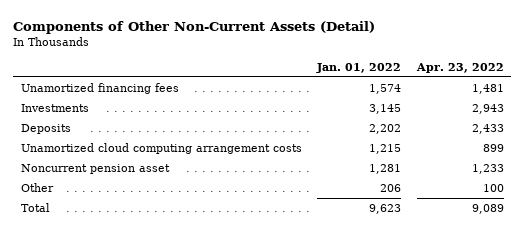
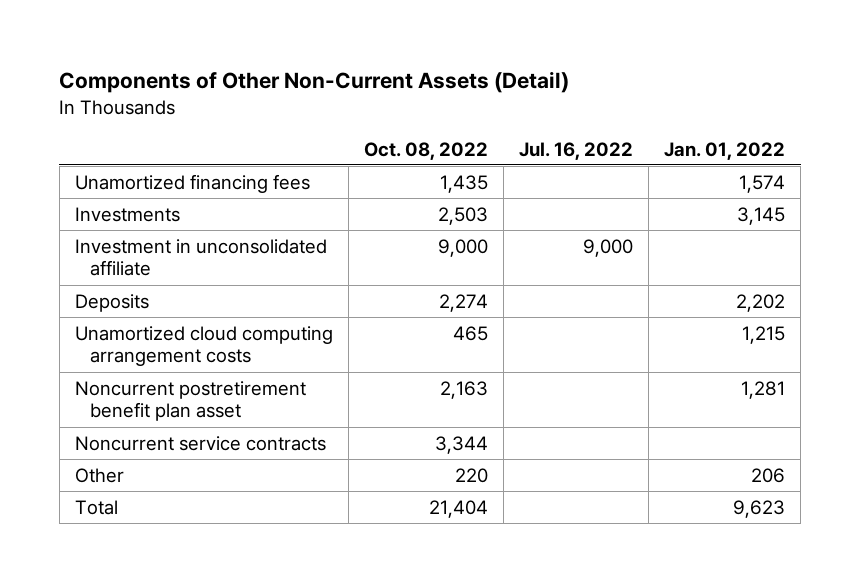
[415,63,504,74] Apr. 23, 2022 -> none
none -> [363,141,488,160] Oct. 08, 2022
none -> [519,141,634,160] Jul. 16, 2022
none -> [74,238,327,277] Investment in unconsolidated affiliate
[20,163,170,174] Noncurrent pension asset -> [74,380,306,422] Noncurrent postretirement benefit plan asset
none -> [74,435,326,451] Noncurrent service contracts

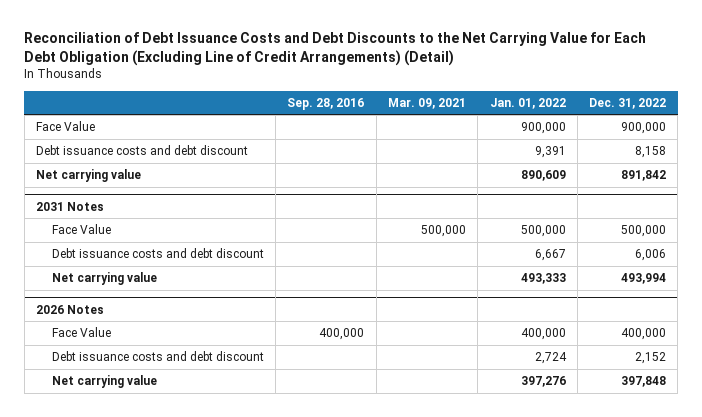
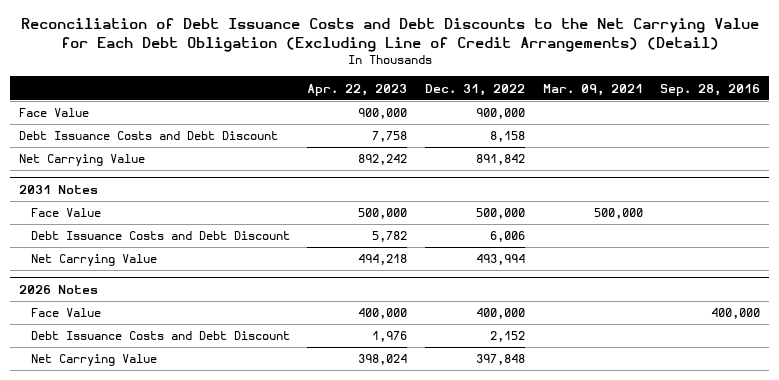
[489,97,566,109] Jan. 01, 2022 -> none
none -> [307,83,408,96] Apr. 22, 2023
[35,145,248,156] Debt issuance costs and debt discount -> [19,131,279,141] Debt Issuance Costs and Debt Discount
[35,169,141,183] Net carrying value -> [19,154,146,167] Net Carrying Value
[51,248,264,259] Debt issuance costs and debt discount -> [30,231,290,241] Debt Issuance Costs and Debt Discount
[51,272,157,286] Net carrying value -> [30,254,157,267] Net Carrying Value
[51,351,264,362] Debt issuance costs and debt discount -> [30,331,290,341] Debt Issuance Costs and Debt Discount
[51,375,157,389] Net carrying value -> [30,354,157,367] Net Carrying Value

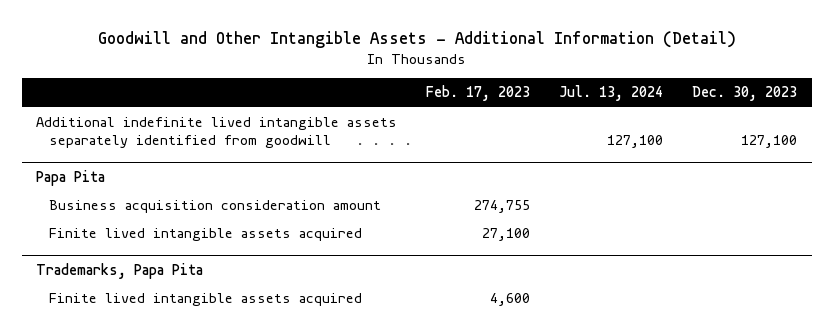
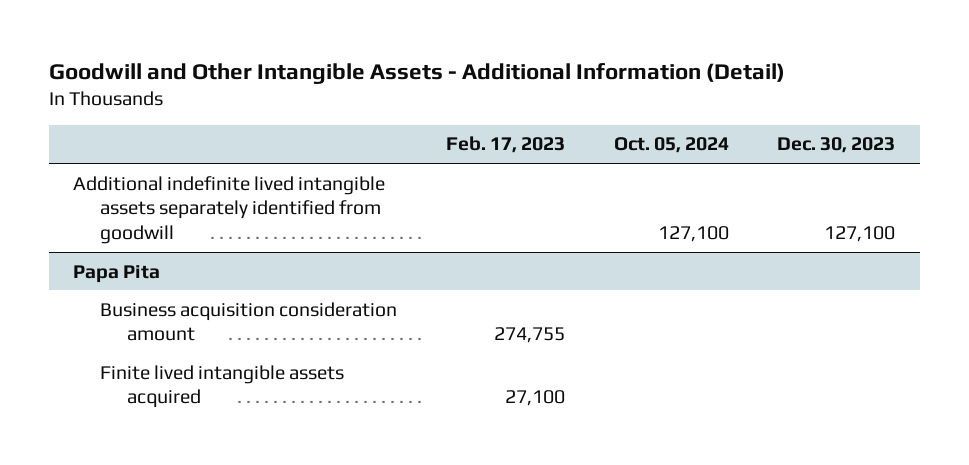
[559,85,664,102] Jul. 13, 2024 -> none
none -> [613,137,729,154] Oct. 05, 2024
[36,263,204,280] Trademarks, Papa Pita -> none
[48,293,362,307] Finite lived intangible assets acquired -> none

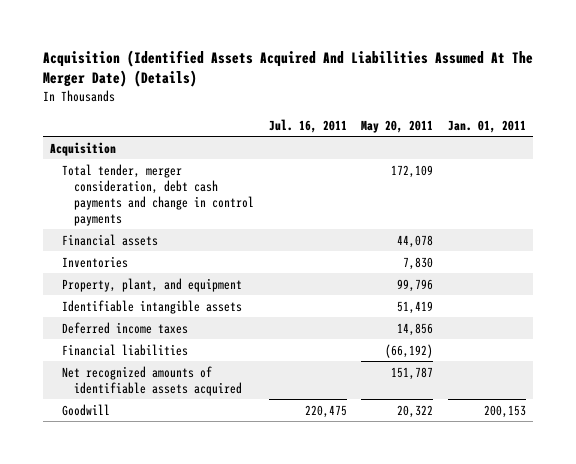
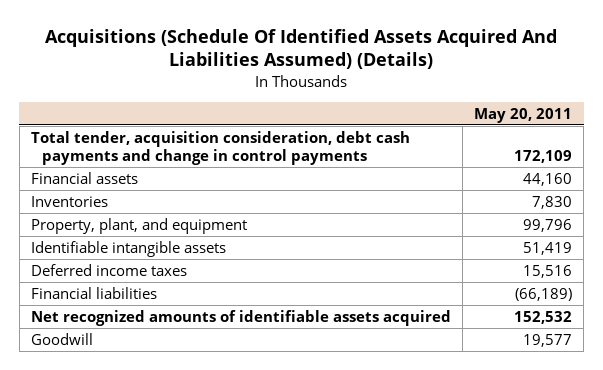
[42,50,533,88] Acquisition (Identified Assets Acquired And Liabilities Assumed At The Merger Date) (Details) -> [45,28,558,70] Acquisitions (Schedule Of Identified Assets Acquired And Liabilities Assumed) (Details)
[268,118,347,133] Jul. 16, 2011 -> none
[447,119,526,133] Jan. 01, 2011 -> none
[50,141,117,156] Acquisition -> none
[62,163,255,226] Total tender, merger consideration, debt cash payments and change in control payments -> [30,130,410,165] Total tender, acquisition consideration, debt cash payments and change in control payments
[397,234,434,248] 44,078 -> [522,172,572,186] 44,160
[397,322,434,336] 14,856 -> [522,264,572,278] 15,516
[385,343,434,358] (66,192) -> [514,287,572,301] (66,189)
[391,366,434,380] 151,787 -> [513,310,572,324] 152,532
[397,404,434,418] 20,322 -> [522,333,572,347] 19,577

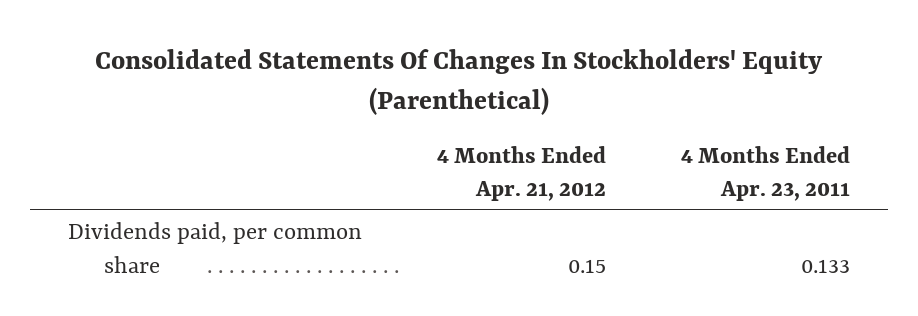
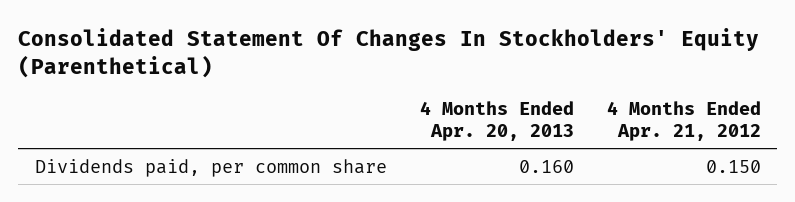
[94,49,823,115] Consolidated Statements Of Changes In Stockholders' Equity (Parenthetical) -> [18,28,760,78] Consolidated Statement Of Changes In Stockholders' Equity (Parenthetical)
[681,145,851,201] 4 Months Ended Apr. 23, 2011 -> none
none -> [419,101,574,141] 4 Months Ended Apr. 20, 2013
[567,258,606,273] 0.15 -> [705,159,761,173] 0.150

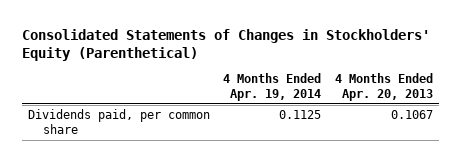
[18,28,760,78] Consolidated Statement Of Changes In Stockholders' Equity (Parenthetical) -> [21,28,430,61] Consolidated Statements of Changes in Stockholders' Equity (Parenthetical)
[606,101,761,141] 4 Months Ended Apr. 21, 2012 -> none
none -> [223,73,322,101] 4 Months Ended Apr. 19, 2014
[518,159,574,173] 0.160 -> [390,110,433,120] 0.1067

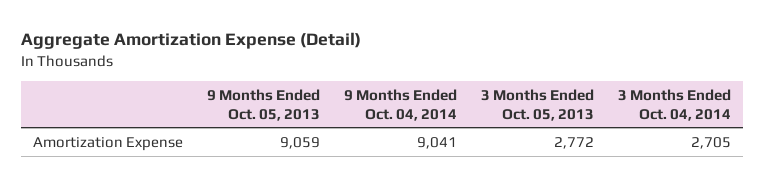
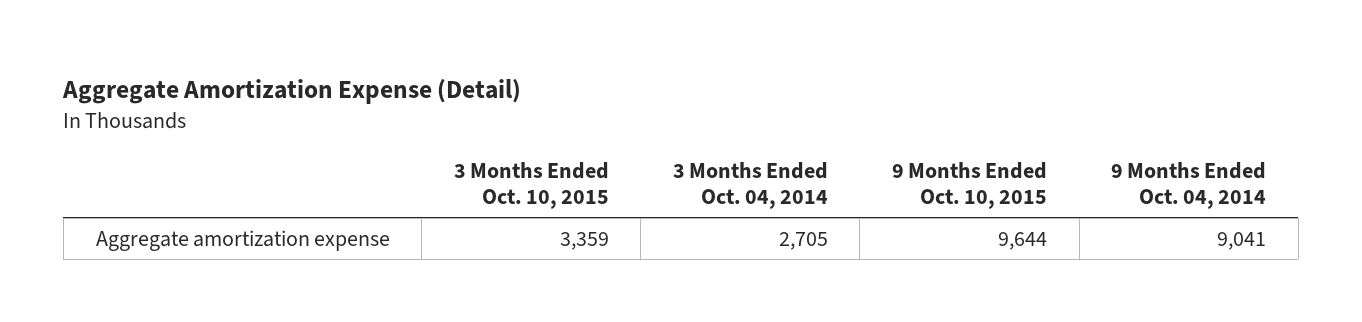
[207,88,321,121] 9 Months Ended Oct. 05, 2013 -> none
[481,88,595,121] 3 Months Ended Oct. 05, 2013 -> none
none -> [453,161,609,209] 3 Months Ended Oct. 10, 2015
none -> [892,161,1048,209] 9 Months Ended Oct. 10, 2015
[33,136,184,151] Amortization Expense -> [95,230,390,252] Aggregate amortization expense

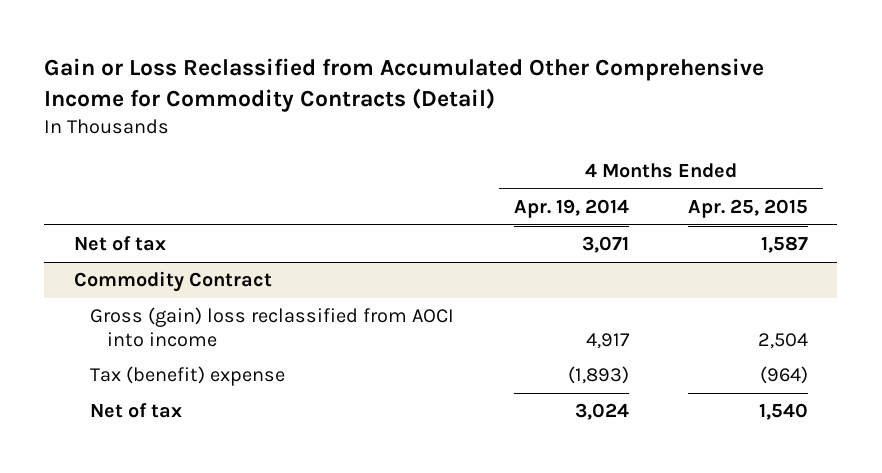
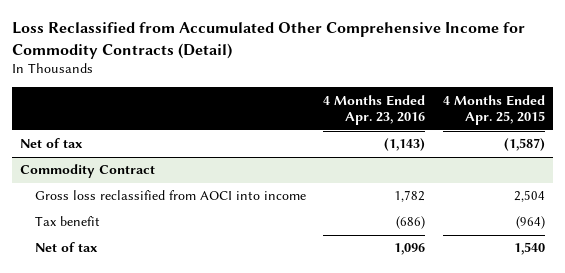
[44,58,765,113] Gain or Loss Reclassified from Accumulated Other Comprehensive Income for Commodity Contracts (Detail) -> [11,22,525,59] Loss Reclassified from Accumulated Other Comprehensive Income for Commodity Contracts (Detail)
[513,199,629,219] Apr. 19, 2014 -> none
none -> [323,94,426,126] 4 Months Ended Apr. 23, 2016
[760,236,808,254] 1,587 -> [503,138,545,152] (1,587)
[90,307,455,347] Gross (gain) loss reclassified from AOCI into income -> [35,190,307,201] Gross loss reclassified from AOCI into income
[90,366,286,387] Tax (benefit) expense -> [35,216,101,227] Tax benefit

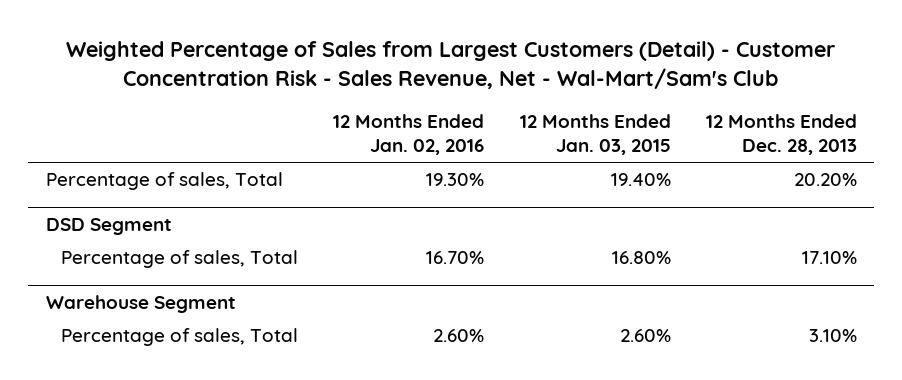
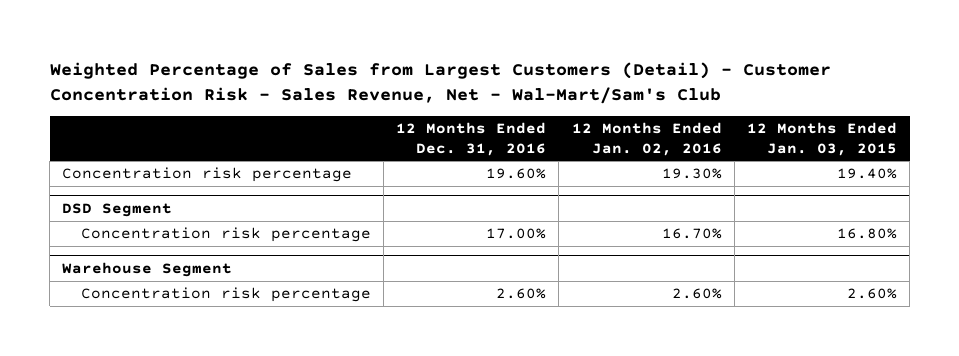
[705,114,857,156] 12 Months Ended Dec. 28, 2013 -> none
none -> [396,122,547,156] 12 Months Ended Dec. 31, 2016
[45,172,283,191] Percentage of sales, Total -> [62,167,353,183] Concentration risk percentage
[61,250,299,269] Percentage of sales, Total -> [80,227,371,243] Concentration risk percentage
[61,328,299,347] Percentage of sales, Total -> [80,287,371,303] Concentration risk percentage

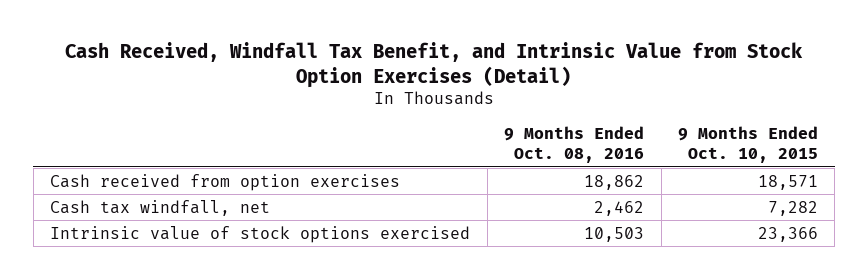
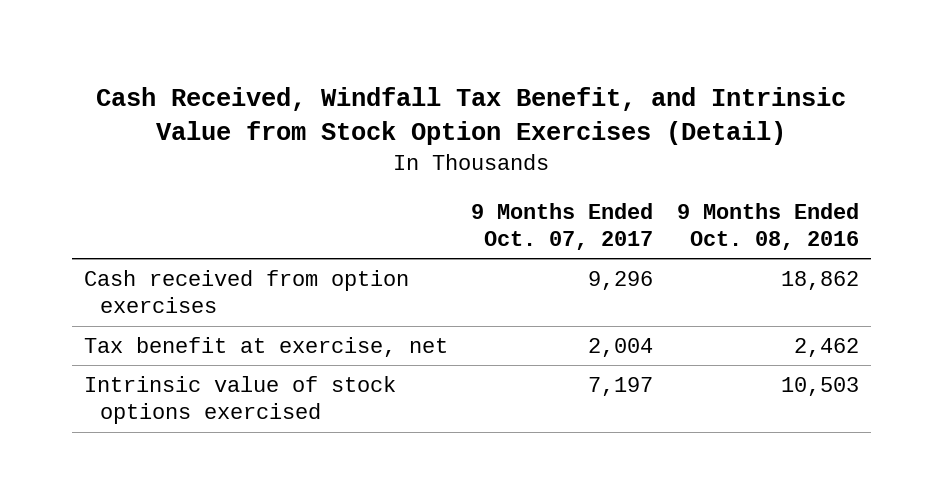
[678,126,819,164] 9 Months Ended Oct. 10, 2015 -> none
none -> [471,202,654,250] 9 Months Ended Oct. 07, 2017
[50,199,271,216] Cash tax windfall, net -> [83,336,448,357] Tax benefit at exercise, net

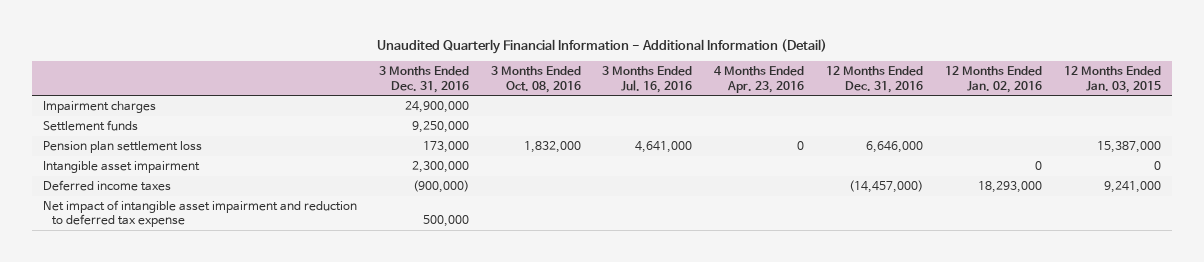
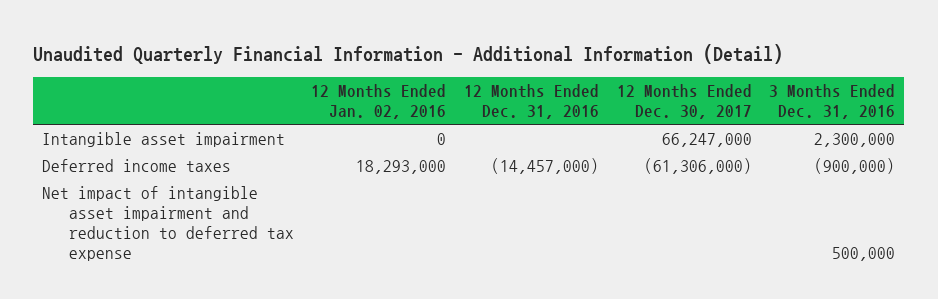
[490,66,581,93] 3 Months Ended Oct. 08, 2016 -> none
[602,66,693,93] 3 Months Ended Jul. 16, 2016 -> none
[714,66,805,93] 4 Months Ended Apr. 23, 2016 -> none
[1063,66,1161,93] 12 Months Ended Jan. 03, 2015 -> none
none -> [616,83,752,119] 12 Months Ended Dec. 30, 2017
[43,101,157,114] Impairment charges -> none
[43,120,139,132] Settlement funds -> none
[43,141,203,154] Pension plan settlement loss -> none

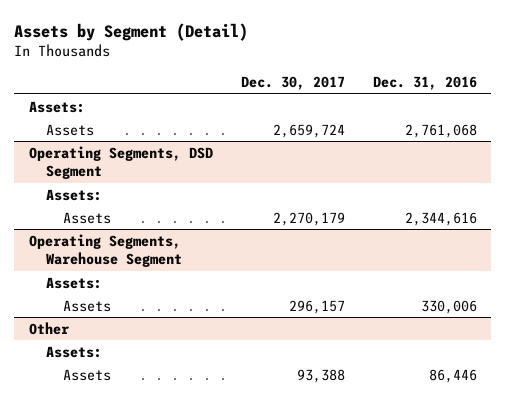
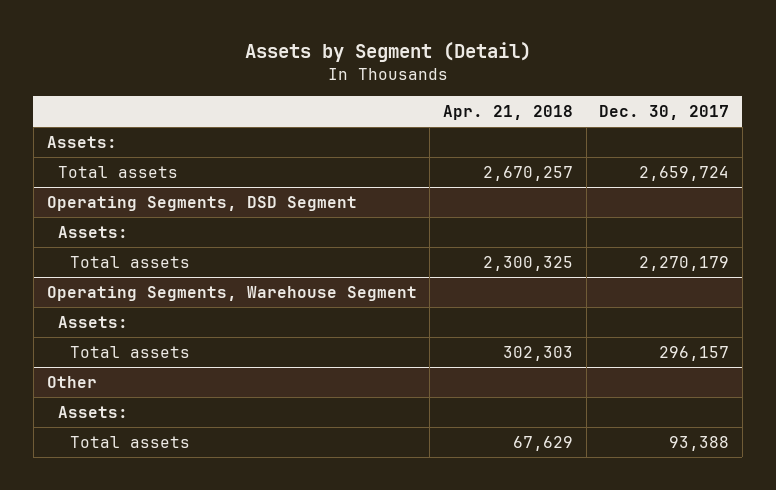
[373,76,478,91] Dec. 31, 2016 -> none
none -> [442,105,573,121] Apr. 21, 2018
[45,123,94,136] Assets -> [58,165,179,178] Total assets
[63,211,112,224] Assets -> [69,255,190,268] Total assets
[63,299,112,312] Assets -> [69,345,190,358] Total assets
[63,368,112,381] Assets -> [69,435,190,448] Total assets

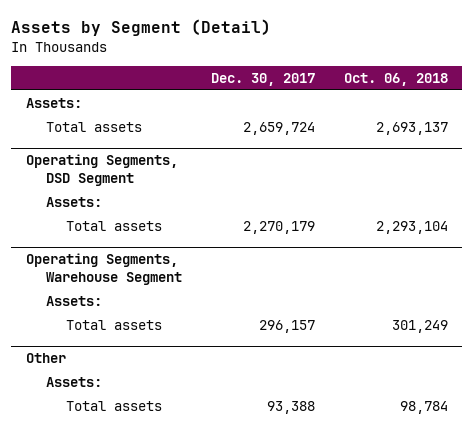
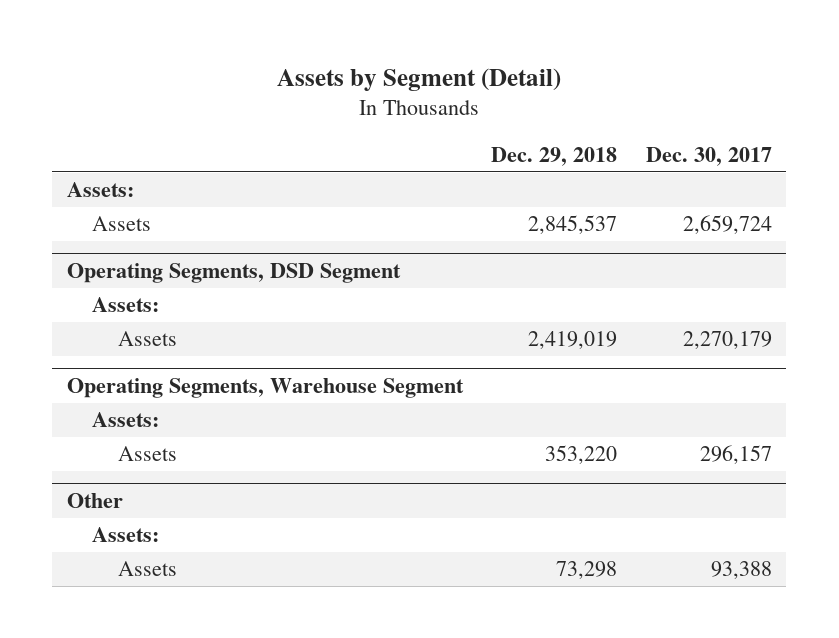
[343,72,448,86] Oct. 06, 2018 -> none
none -> [491,146,618,166] Dec. 29, 2018
[45,122,142,133] Total assets -> [92,216,152,232] Assets
[66,221,163,232] Total assets -> [117,331,177,347] Assets
[66,320,163,331] Total assets -> [117,446,177,462] Assets
[66,401,163,412] Total assets -> [117,561,177,577] Assets

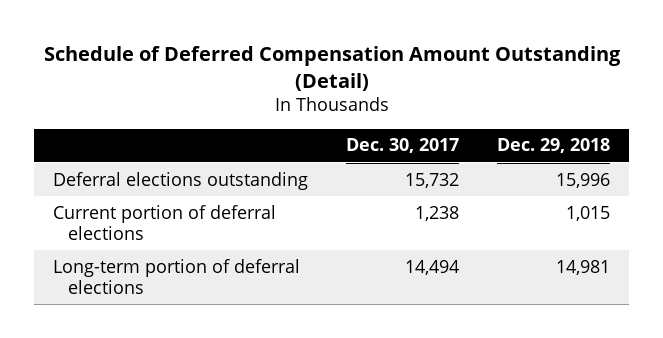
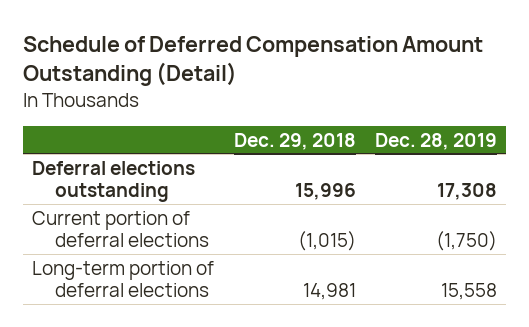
[346,138,460,154] Dec. 30, 2017 -> none
none -> [374,132,497,150] Dec. 28, 2019
[565,205,610,221] 1,015 -> [297,231,356,252] (1,015)

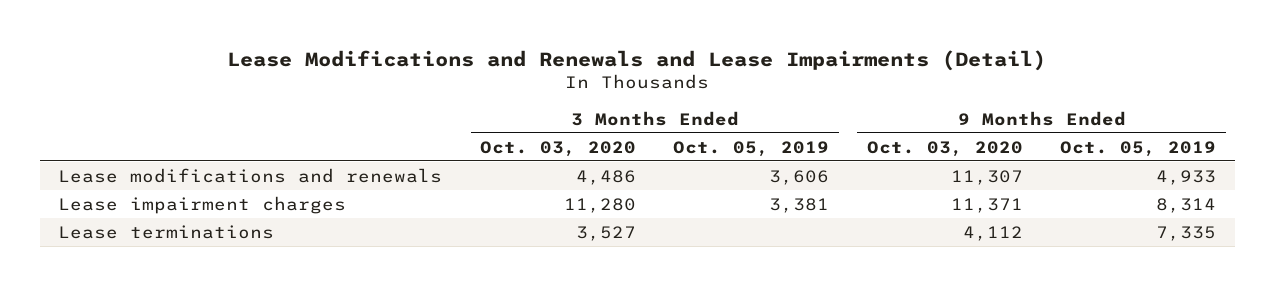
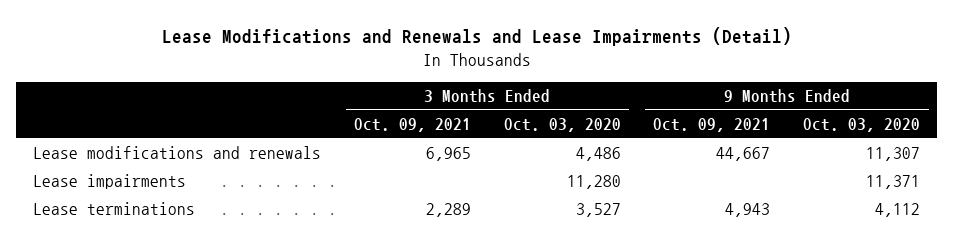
[673,140,830,157] Oct. 05, 2019 -> none
[1060,140,1217,157] Oct. 05, 2019 -> none
none -> [353,117,471,132] Oct. 09, 2021
none -> [653,117,771,132] Oct. 09, 2021
[58,195,347,214] Lease impairment charges -> [32,174,186,190] Lease impairments

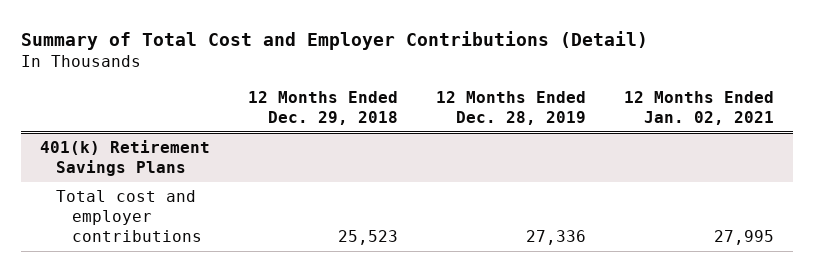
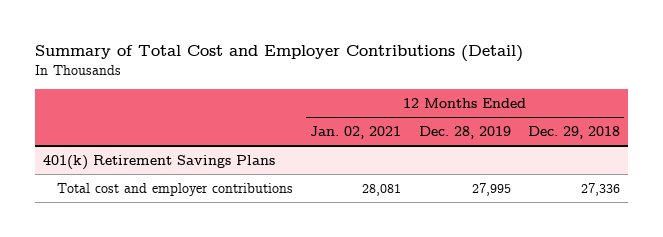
[338,230,399,246] 25,523 -> [580,182,620,196] 27,336
[526,230,587,246] 27,336 -> [471,182,511,196] 27,995
[714,230,775,246] 27,995 -> [362,183,402,196] 28,081

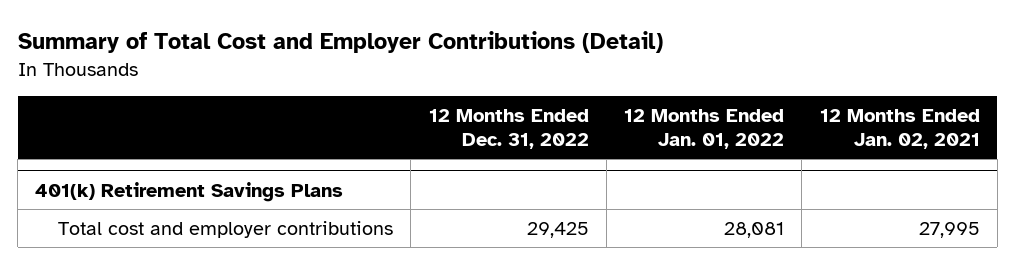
[418,126,511,140] Dec. 28, 2019 -> none
[527,126,620,140] Dec. 29, 2018 -> none
none -> [428,108,589,149] 12 Months Ended Dec. 31, 2022
none -> [624,108,785,149] 12 Months Ended Jan. 01, 2022
[362,183,402,196] 28,081 -> [918,221,980,238] 27,995

